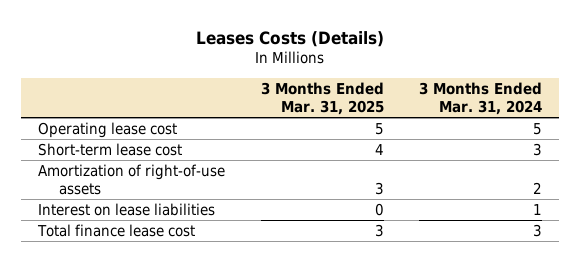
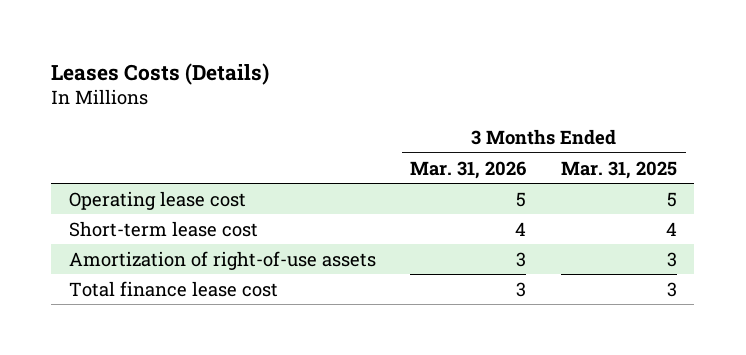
[418,82,542,115] 3 Months Ended Mar. 31, 2024 -> none
none -> [410,160,527,179] Mar. 31, 2026
[38,203,216,217] Interest on lease liabilities -> none

